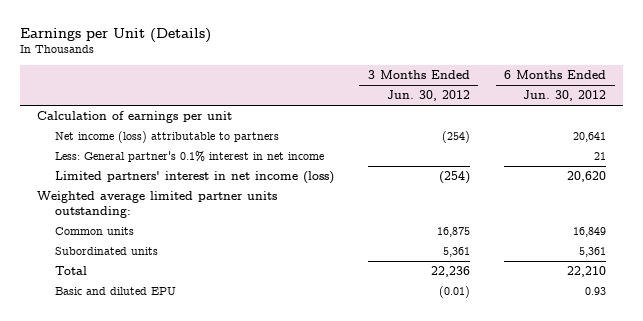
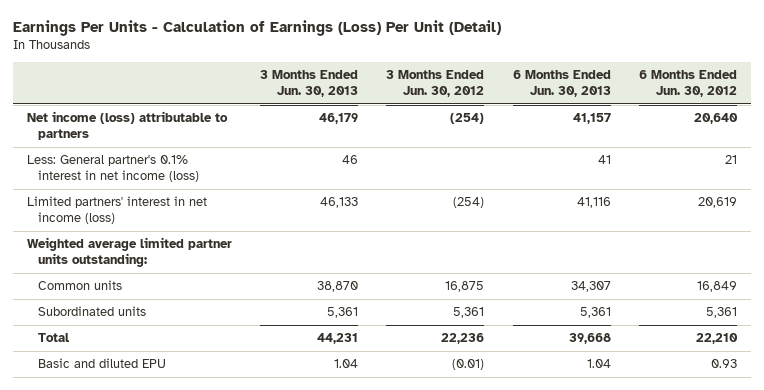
[19,27,211,43] Earnings per Unit (Details) -> [12,20,501,37] Earnings Per Units - Calculation of Earnings (Loss) Per Unit (Detail)
none -> [260,69,359,98] 3 Months Ended Jun. 30, 2013
none -> [512,69,611,98] 6 Months Ended Jun. 30, 2013
[36,111,232,124] Calculation of earnings per unit -> none
[573,132,607,143] 20,641 -> [693,113,738,125] 20,640
[54,151,324,163] Less: General partner's 0.1% interest in net income -> [26,155,199,183] Less: General partner's 0.1% interest in net income (loss)
[567,171,607,183] 20,620 -> [697,197,737,209] 20,619

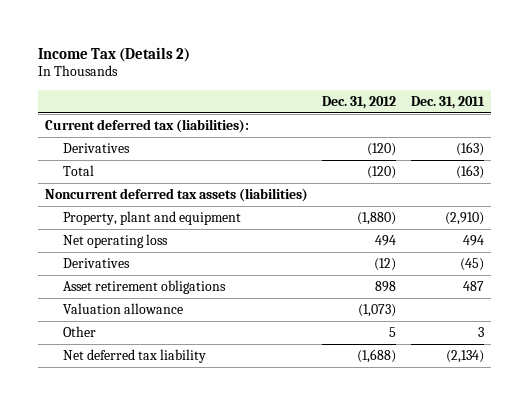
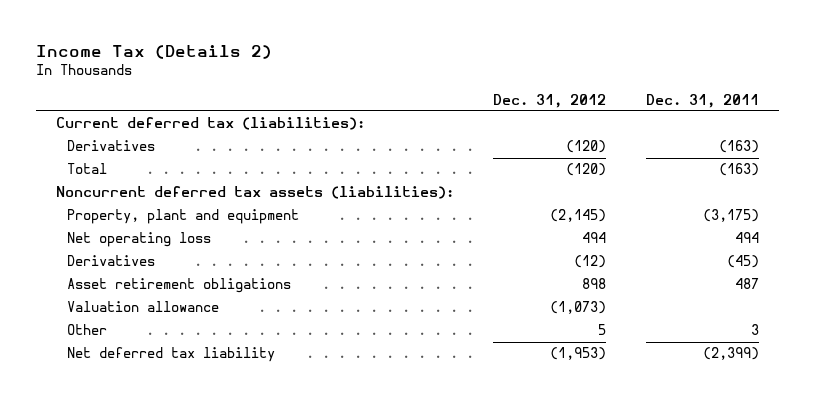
[45,188,309,203] Noncurrent deferred tax assets (liabilities) -> [55,186,454,200] Noncurrent deferred tax assets (liabilities):
[357,212,397,226] (1,880) -> [550,209,607,223] (2,145)
[444,212,484,226] (2,910) -> [702,209,759,223] (3,175)
[357,349,397,364] (1,688) -> [550,347,607,361] (1,953)
[445,350,484,364] (2,134) -> [702,347,759,361] (2,399)

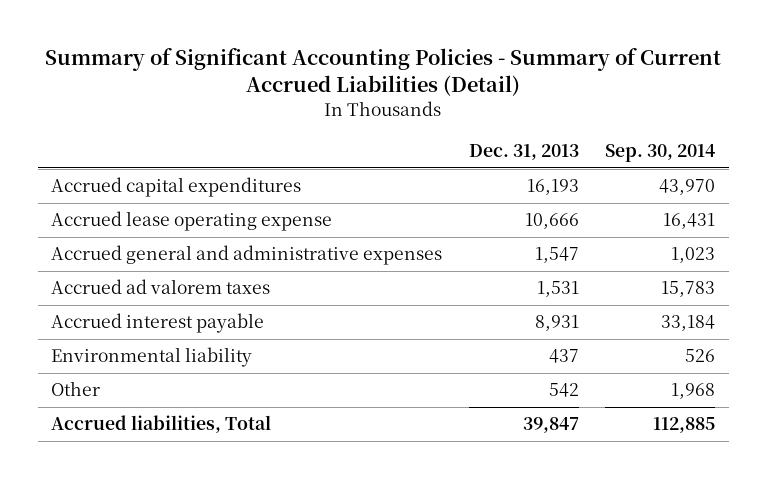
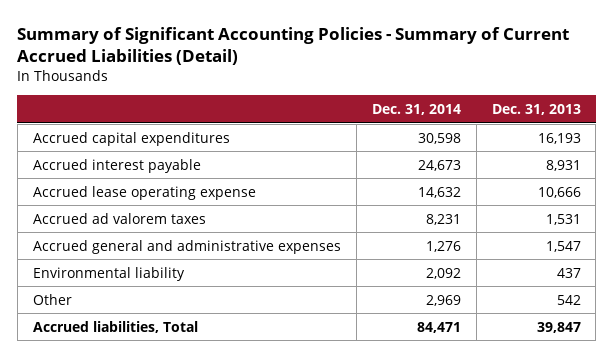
[605,143,716,162] Sep. 30, 2014 -> none
none -> [371,103,461,115] Dec. 31, 2014
[51,313,265,334] Accrued interest payable -> [32,158,201,173] Accrued interest payable
[51,245,443,266] Accrued general and administrative expenses -> [32,239,341,254] Accrued general and administrative expenses

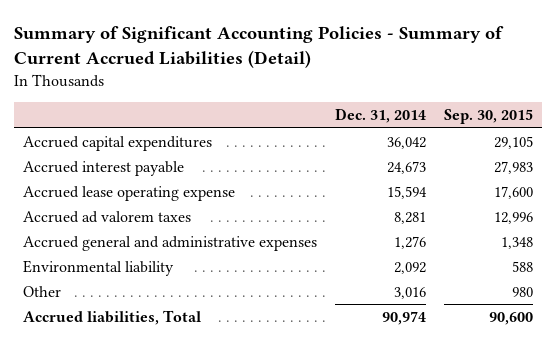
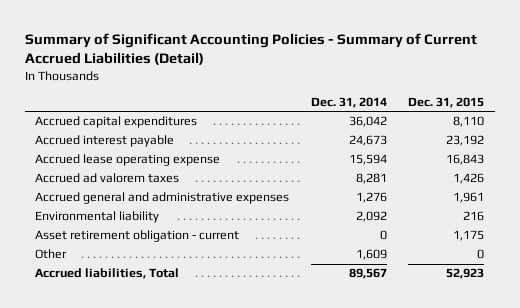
[443,109,533,125] Sep. 30, 2015 -> none
none -> [408,96,485,108] Dec. 31, 2015
none -> [35,230,240,243] Asset retirement obligation - current
[393,286,426,299] 3,016 -> [355,249,387,261] 1,609
[381,310,426,325] 90,974 -> [348,268,387,280] 89,567

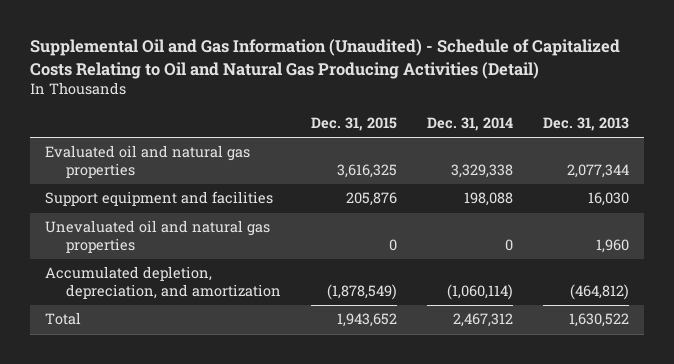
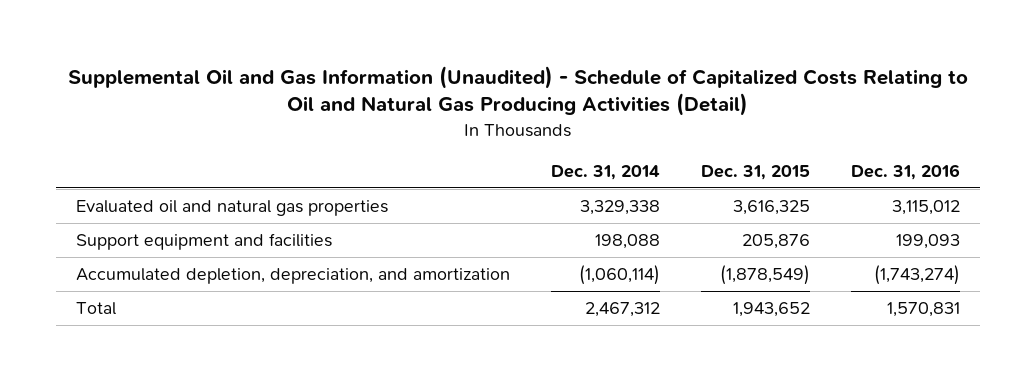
[542,117,629,132] Dec. 31, 2013 -> none
none -> [850,163,960,180] Dec. 31, 2016
[45,220,271,253] Unevaluated oil and natural gas properties -> none

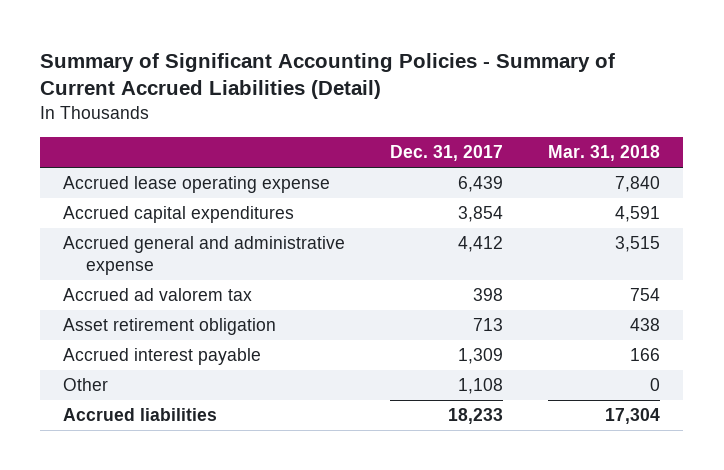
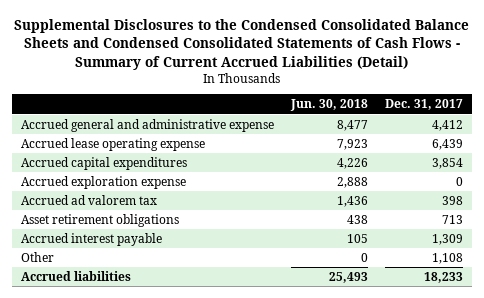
[40,52,616,100] Summary of Significant Accounting Policies - Summary of Current Accrued Liabilities (Detail) -> [13,19,469,70] Supplemental Disclosures to the Condensed Consolidated Balance Sheets and Condensed Consolidated Statements of Cash Flows - Summary of Current Accrued Liabilities (Detail)
[548,145,661,162] Mar. 31, 2018 -> none
none -> [289,99,368,112] Jun. 30, 2018
[63,236,346,276] Accrued general and administrative expense -> [20,118,274,132] Accrued general and administrative expense
none -> [20,175,186,189] Accrued exploration expense
[63,318,277,336] Asset retirement obligation -> [20,213,179,227] Asset retirement obligations

